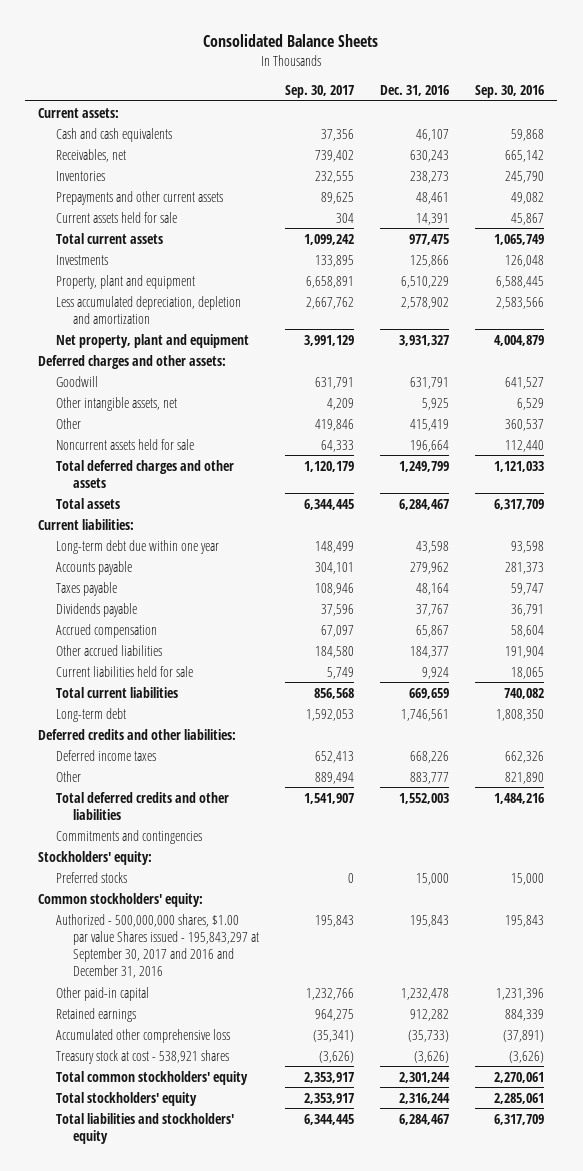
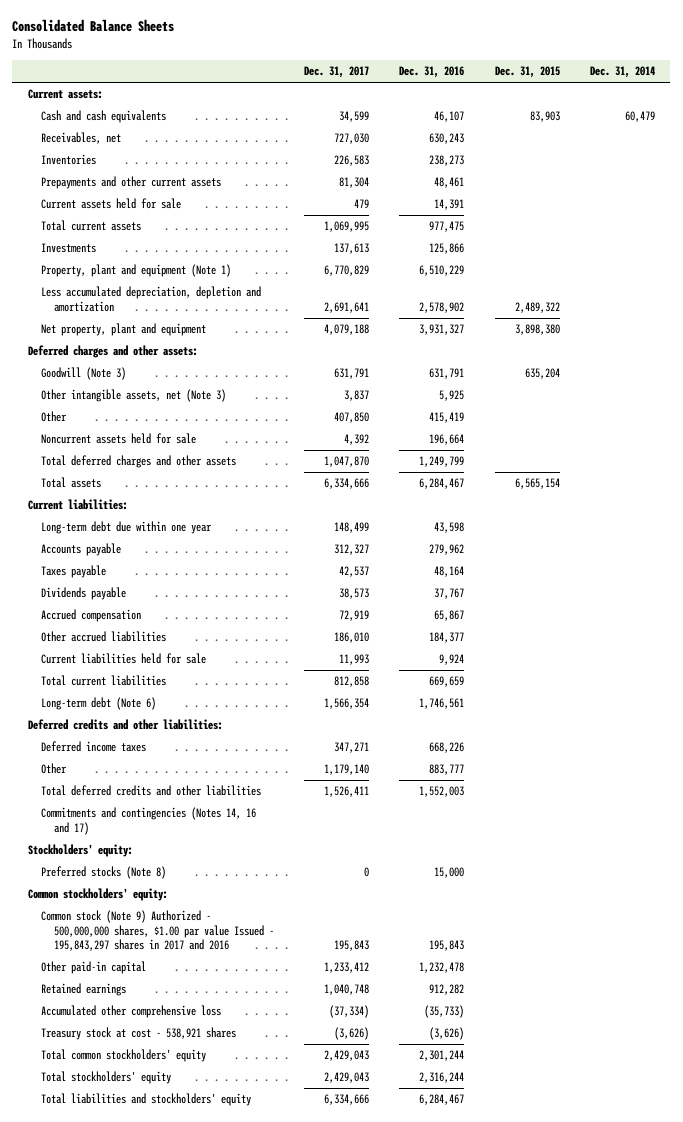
[285,85,355,99] Sep. 30, 2017 -> none
[475,85,545,99] Sep. 30, 2016 -> none
none -> [304,66,370,79] Dec. 31, 2017
none -> [494,66,560,79] Dec. 31, 2015
none -> [590,66,656,79] Dec. 31, 2014
[55,274,195,289] Property, plant and equipment -> [40,264,231,278] Property, plant and equipment (Note 1)
[55,375,98,387] Goodwill -> [40,367,126,381] Goodwill (Note 3)
[55,396,177,411] Other intangible assets, net -> [40,389,226,403] Other intangible assets, net (Note 3)
[55,707,126,722] Long-term debt -> [40,697,156,711] Long-term debt (Note 6)
[55,829,202,844] Commitments and contingencies -> [40,807,256,835] Commitments and contingencies (Notes 14, 16 and 17)
[55,871,127,883] Preferred stocks -> [40,866,166,880] Preferred stocks (Note 8)
[55,913,260,979] Authorized - 500,000,000 shares, $1.00 par value Shares issued - 195,843,297 at September 30, 2017 and 2016 and December 31, 2016 -> [40,910,274,952] Common stock (Note 9) Authorized - 500,000,000 shares, $1.00 par value Issued - 195,843,297 shares in 2017 and 2016

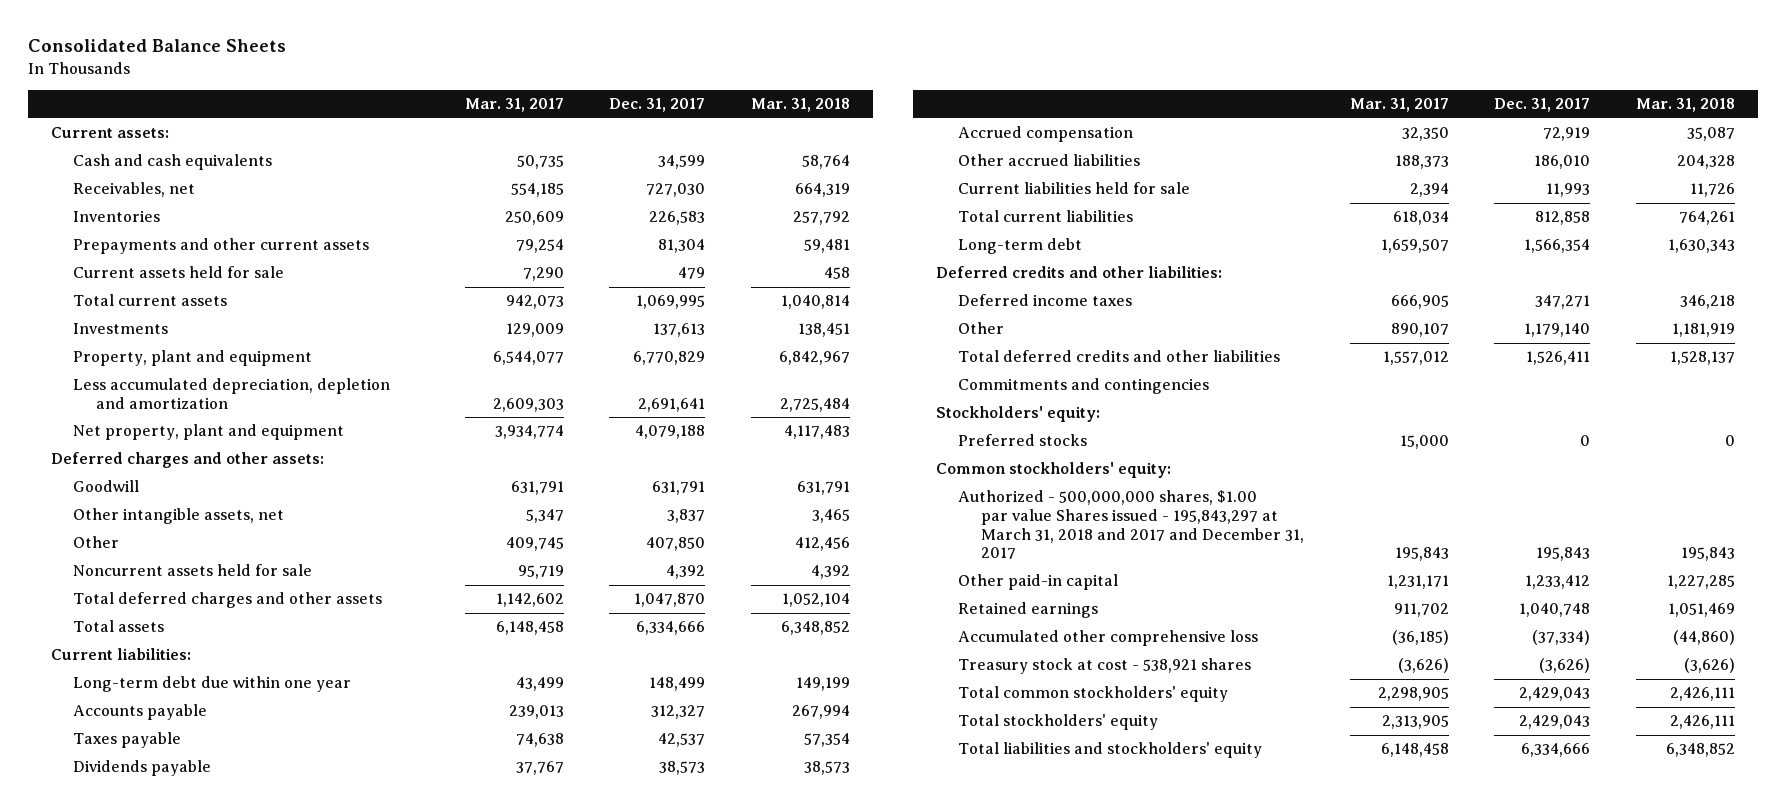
[399,66,465,79] Dec. 31, 2016 -> none
[494,66,560,79] Dec. 31, 2015 -> none
[590,66,656,79] Dec. 31, 2014 -> none
none -> [464,98,564,113] Mar. 31, 2017
none -> [751,98,851,113] Mar. 31, 2018
[40,264,231,278] Property, plant and equipment (Note 1) -> [73,350,313,367] Property, plant and equipment
[40,367,126,381] Goodwill (Note 3) -> [73,480,140,493] Goodwill
[40,389,226,403] Other intangible assets, net (Note 3) -> [73,508,285,525] Other intangible assets, net
[40,697,156,711] Long-term debt (Note 6) -> [958,238,1083,255] Long-term debt
[40,807,256,835] Commitments and contingencies (Notes 14, 16 and 17) -> [958,378,1210,395] Commitments and contingencies
[40,866,166,880] Preferred stocks (Note 8) -> [958,434,1088,447] Preferred stocks
[40,910,274,952] Common stock (Note 9) Authorized - 500,000,000 shares, $1.00 par value Issued - 195,843,297 shares in 2017 and 2016 -> [958,490,1305,560] Authorized - 500,000,000 shares, $1.00 par value Shares issued - 195,843,297 at March 31, 2018 and 2017 and December 31, 2017

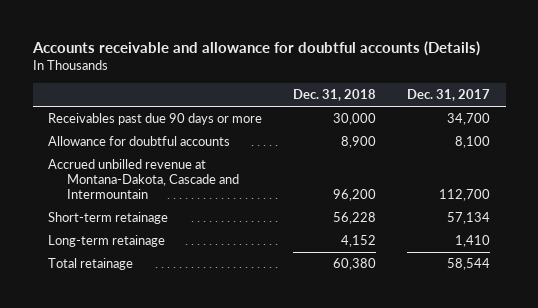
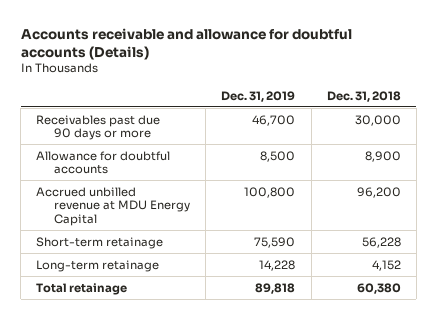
[407,89,491,102] Dec. 31, 2017 -> none
none -> [221,90,296,102] Dec. 31, 2019
[48,159,239,200] Accrued unbilled revenue at Montana-Dakota, Cascade and Intermountain -> [36,186,191,226] Accrued unbilled revenue at MDU Energy Capital

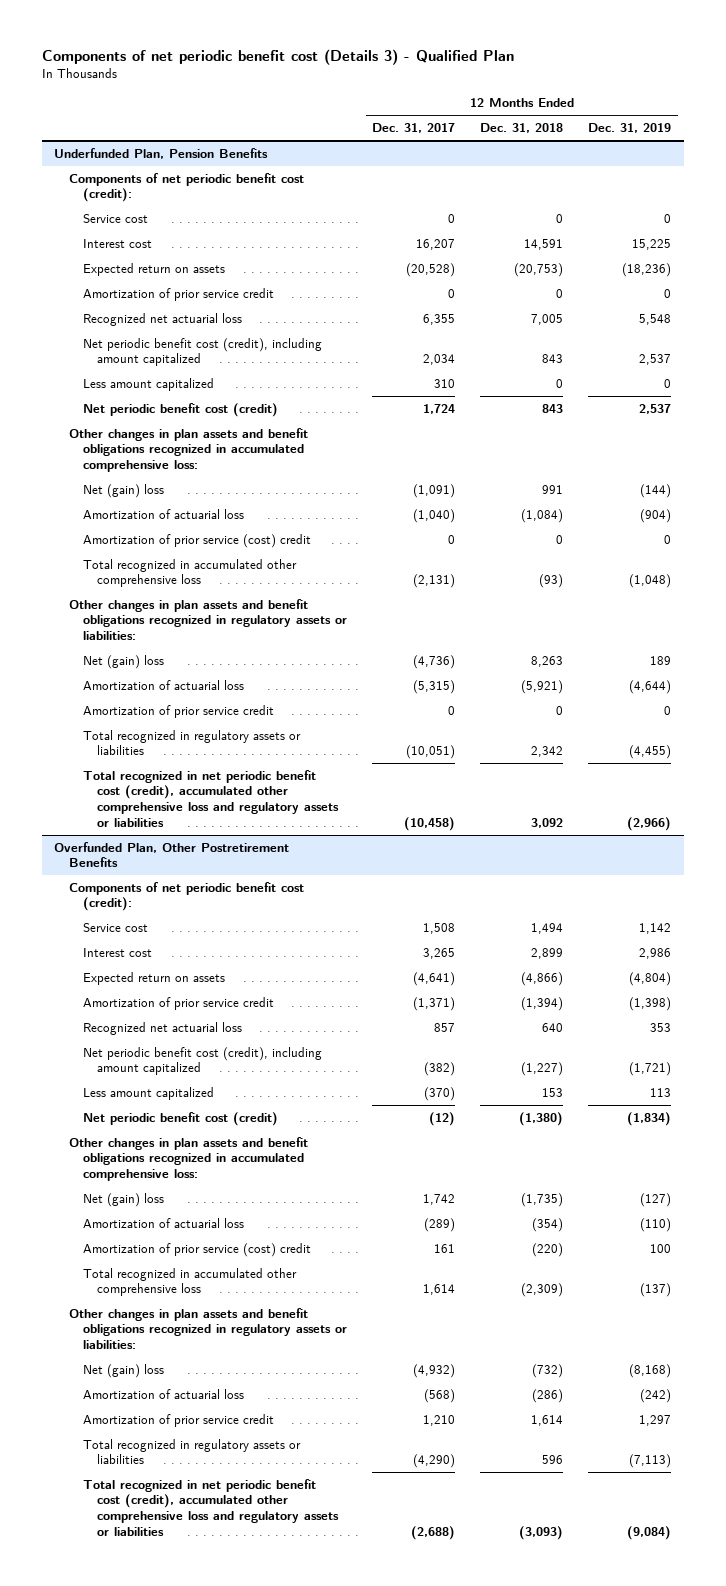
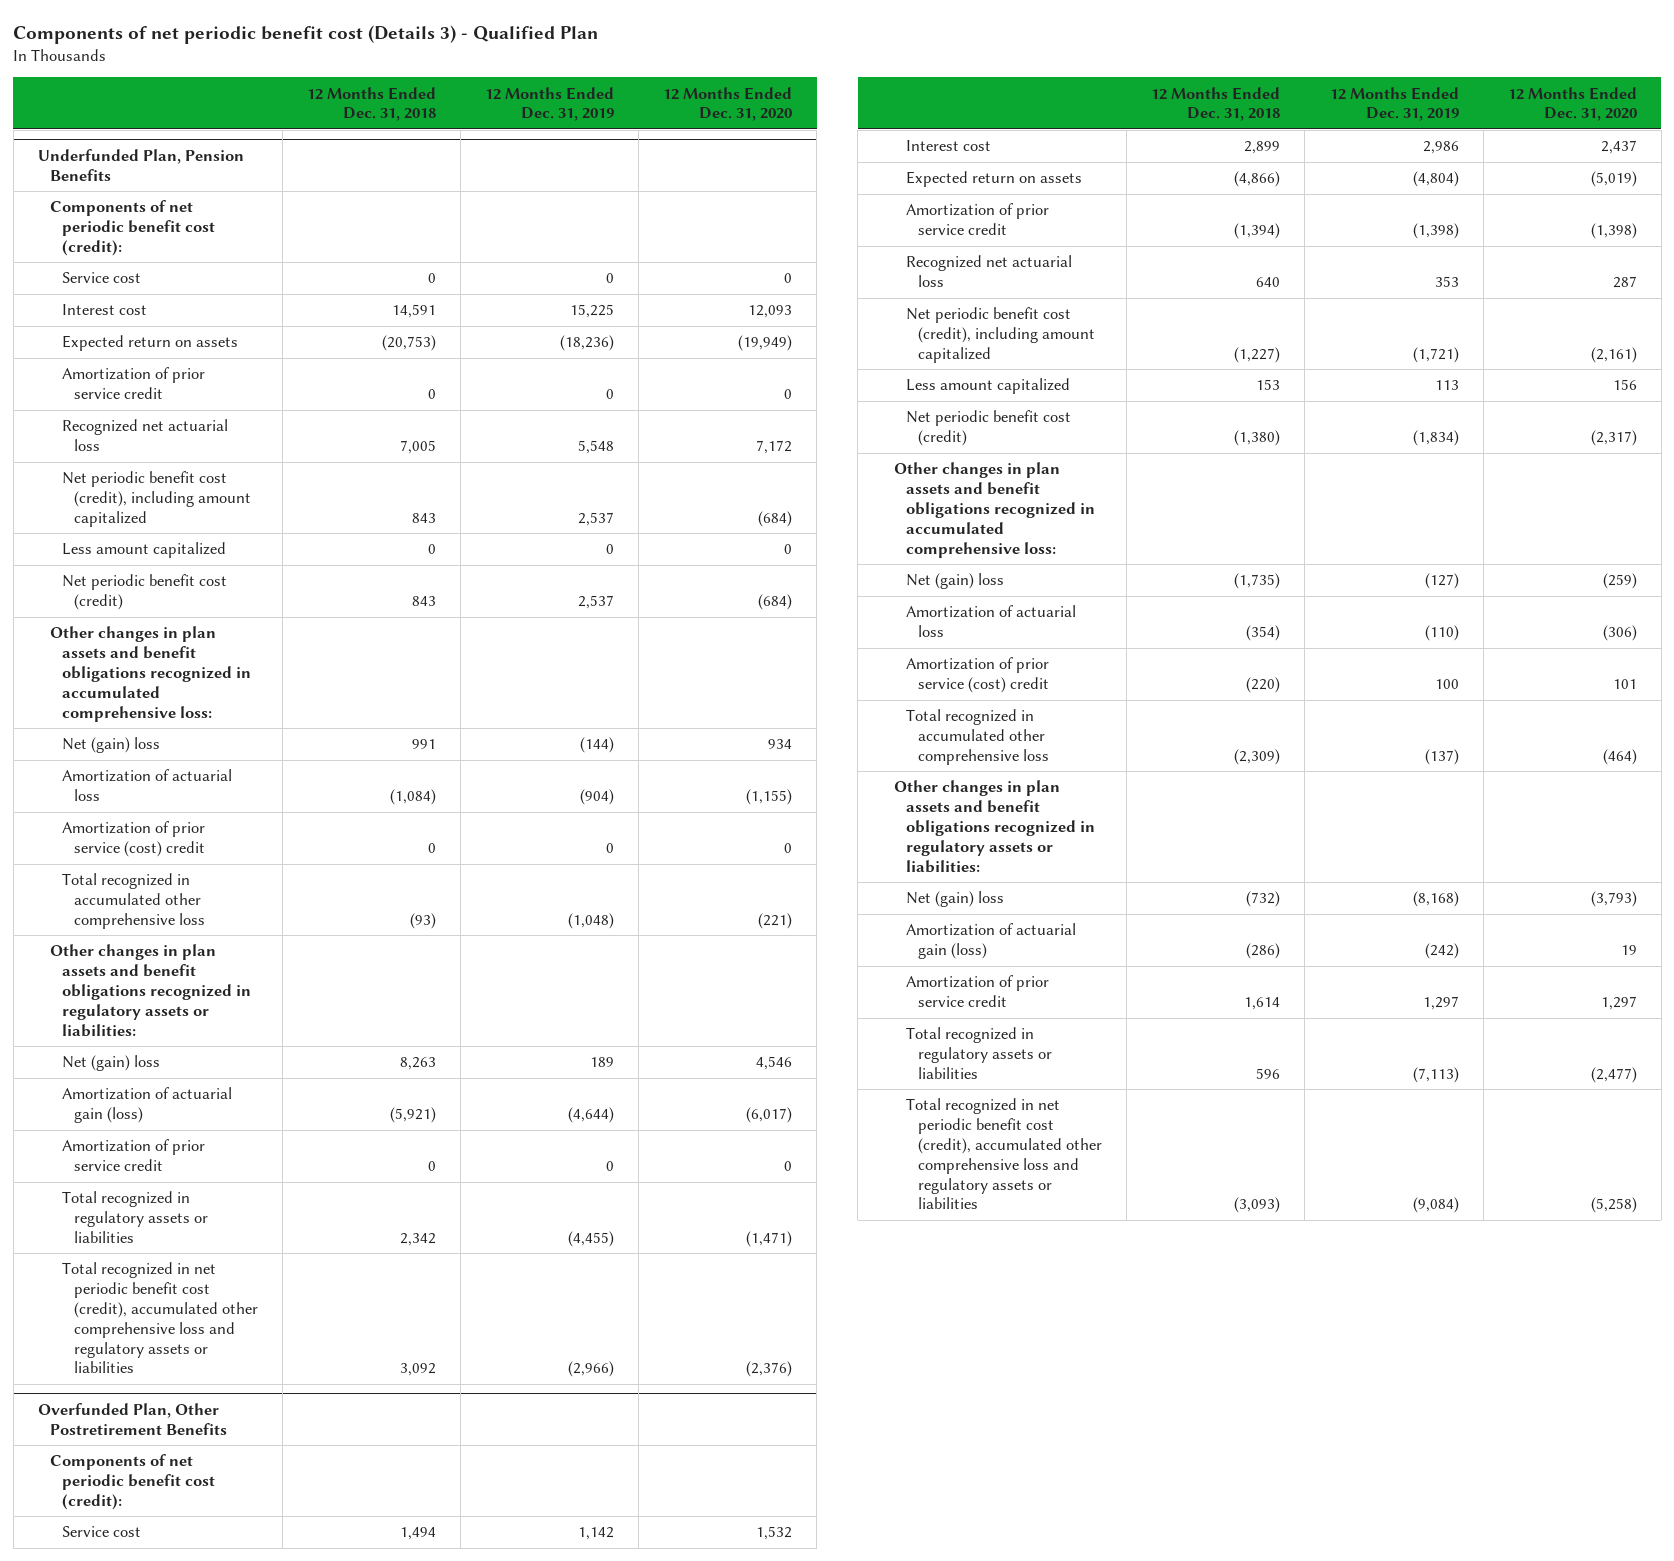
[371,123,455,134] Dec. 31, 2017 -> none
none -> [663,86,793,122] 12 Months Ended Dec. 31, 2020
[82,679,244,690] Amortization of actuarial loss -> [61,1087,232,1124] Amortization of actuarial gain (loss)
[82,1388,244,1399] Amortization of actuarial loss -> [906,923,1077,960] Amortization of actuarial gain (loss)

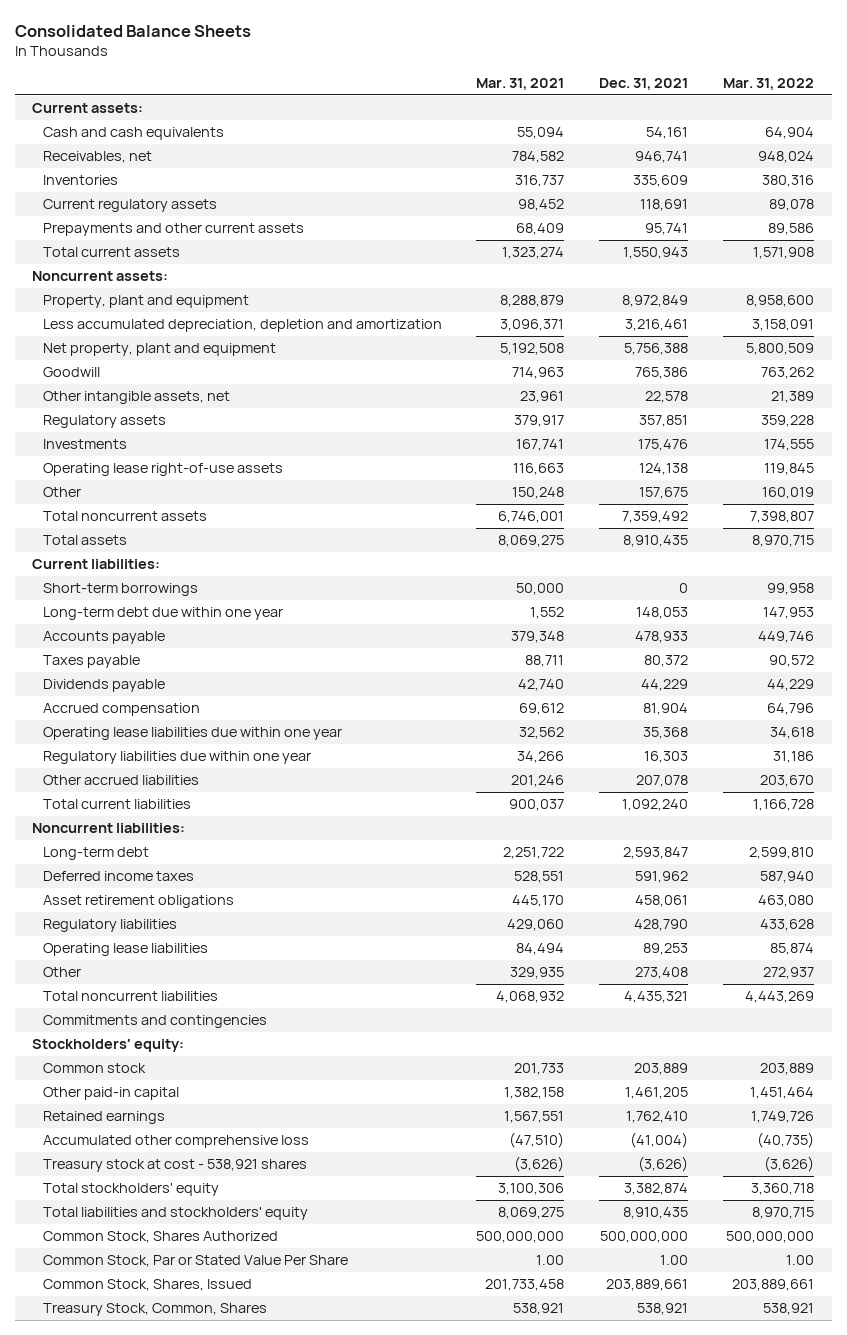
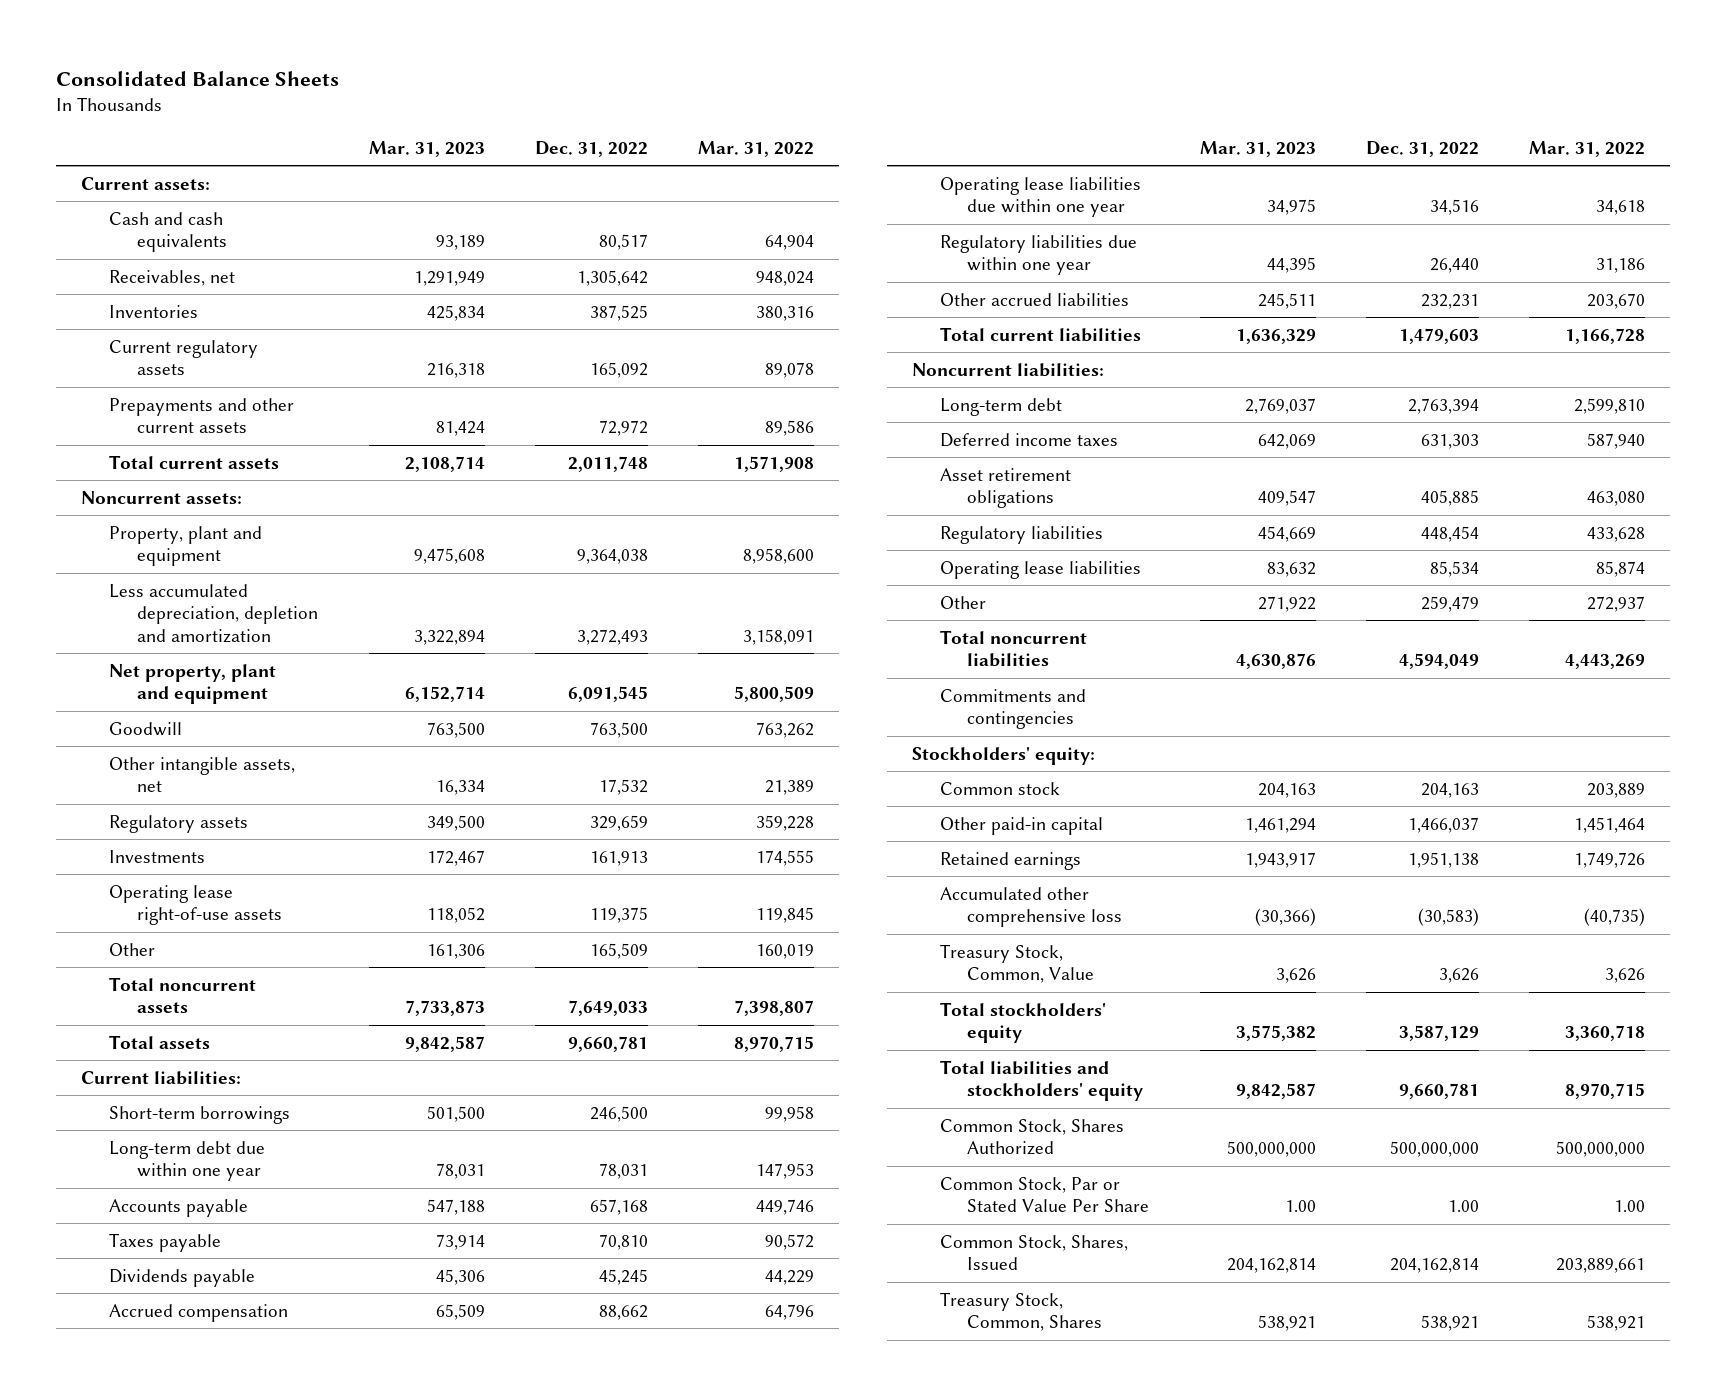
[476,77,565,90] Mar. 31, 2021 -> none
[599,77,689,90] Dec. 31, 2021 -> none
none -> [369,140,486,157] Mar. 31, 2023
none -> [535,140,649,157] Dec. 31, 2022
[42,1159,307,1173] Treasury stock at cost - 538,921 shares -> [939,943,1095,984] Treasury Stock, Common, Value
[764,1156,815,1173] (3,626) -> [1604,968,1645,984] 3,626

